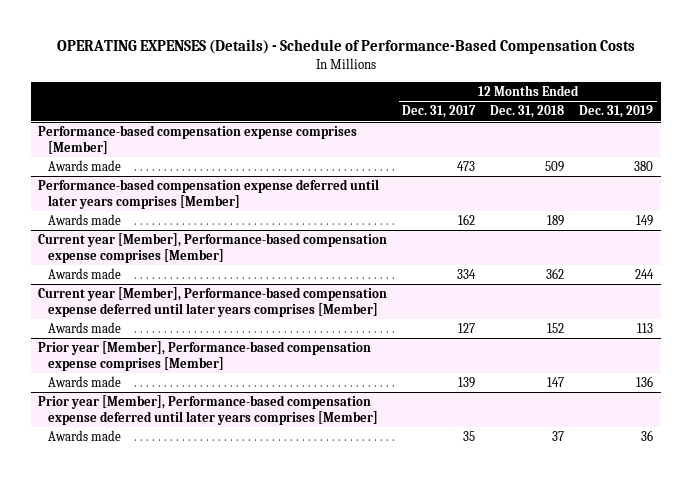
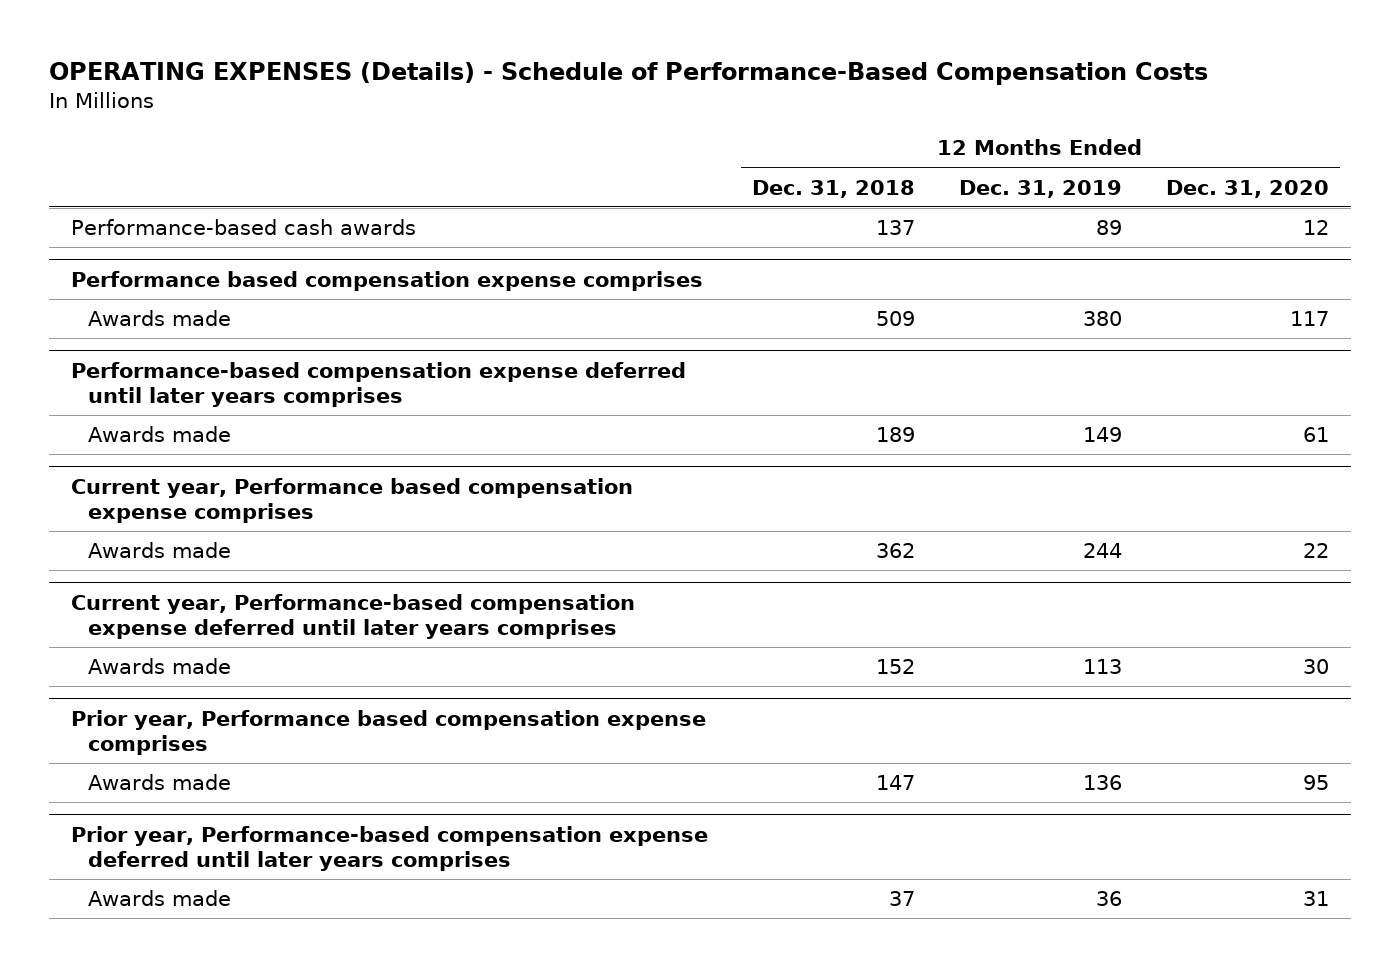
[402,105,477,119] Dec. 31, 2017 -> none
none -> [1165,179,1329,198] Dec. 31, 2020
none -> [70,219,416,236] Performance-based cash awards
[38,125,358,154] Performance-based compensation expense comprises [Member] -> [70,270,703,291] Performance based compensation expense comprises
[38,179,380,209] Performance-based compensation expense deferred until later years comprises [Member] -> [70,361,686,407] Performance-based compensation expense deferred until later years comprises
[38,233,388,263] Current year [Member], Performance-based compensation expense comprises [Member] -> [70,477,633,523] Current year, Performance based compensation expense comprises
[38,287,388,317] Current year [Member], Performance-based compensation expense deferred until later years comprises [Member] -> [70,593,635,639] Current year, Performance-based compensation expense deferred until later years comprises
[38,341,372,371] Prior year [Member], Performance-based compensation expense comprises [Member] -> [70,709,706,755] Prior year, Performance based compensation expense comprises
[38,395,378,425] Prior year [Member], Performance-based compensation expense deferred until later years comprises [Member] -> [70,825,708,871] Prior year, Performance-based compensation expense deferred until later years comprises

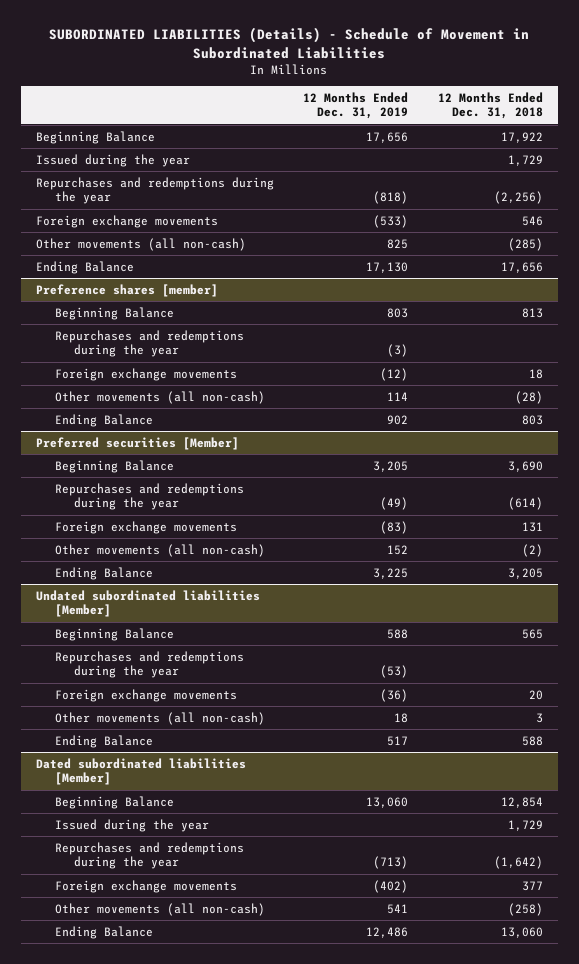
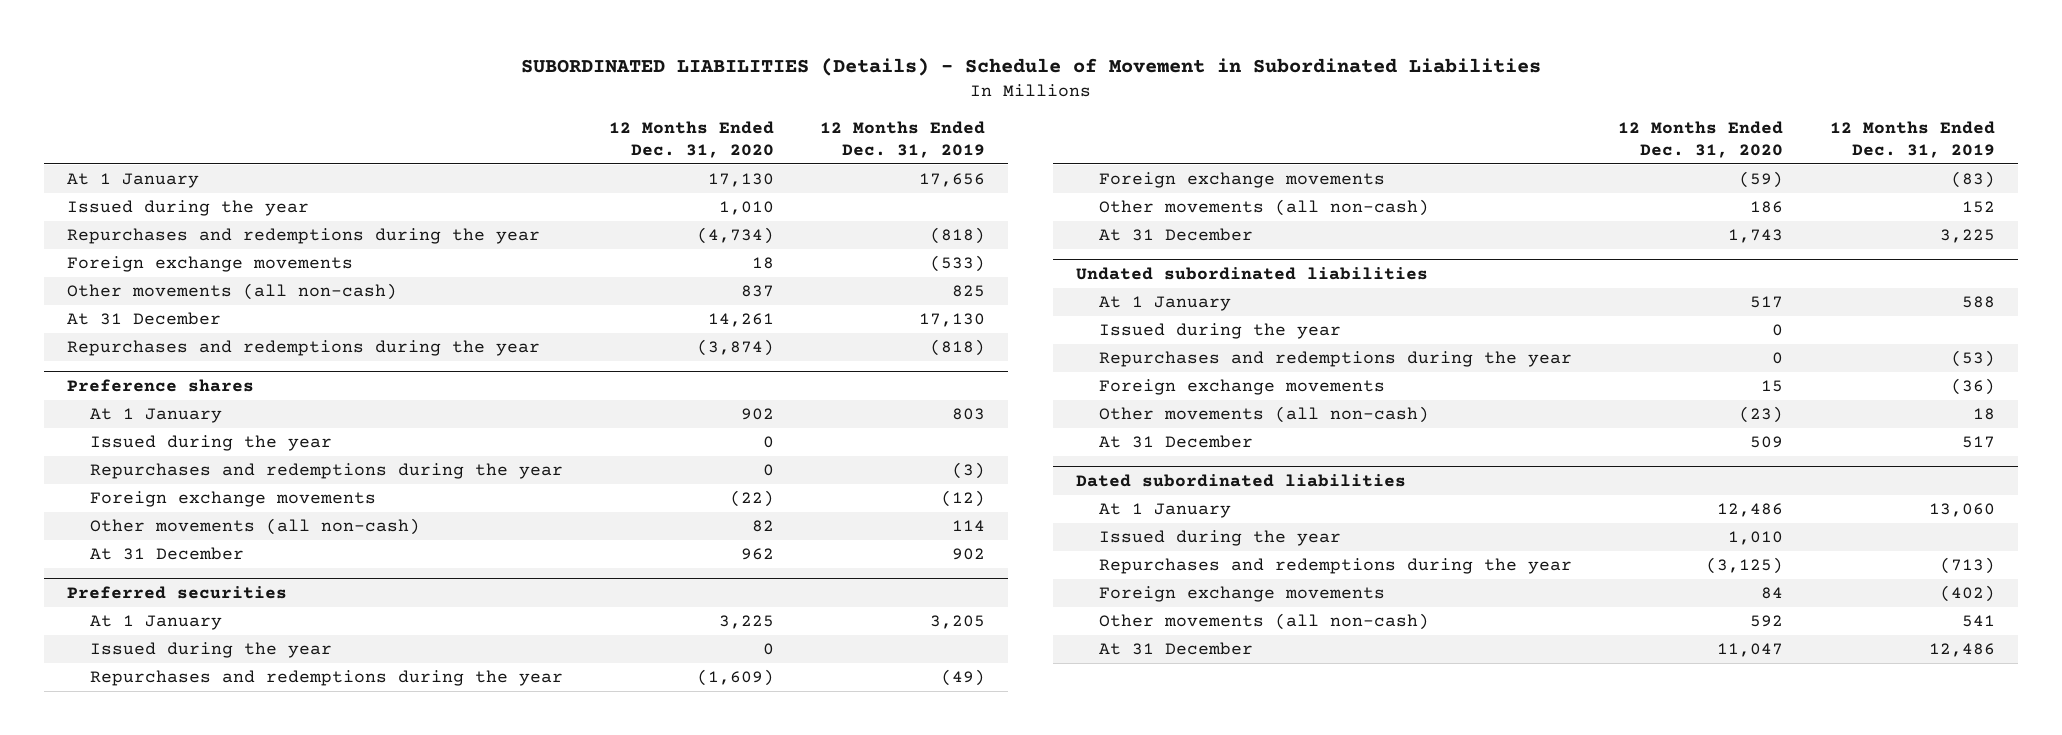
[437,91,543,120] 12 Months Ended Dec. 31, 2018 -> none
none -> [609,121,775,158] 12 Months Ended Dec. 31, 2020
[35,130,155,144] Beginning Balance -> [66,173,199,189] At 1 January
[35,260,134,274] Ending Balance -> [66,312,221,326] At 31 December
none -> [66,340,540,357] Repurchases and redemptions during the year
[35,283,218,297] Preference shares [member] -> [66,379,254,393] Preference shares
[54,306,174,320] Beginning Balance -> [89,408,222,424] At 1 January
none -> [89,435,332,452] Issued during the year
[54,413,153,427] Ending Balance -> [89,547,244,561] At 31 December
[35,436,239,450] Preferred securities [Member] -> [66,586,287,600] Preferred securities
[54,459,174,473] Beginning Balance -> [89,615,222,631] At 1 January
none -> [89,642,332,659] Issued during the year
[54,566,153,580] Ending Balance -> [1099,228,1254,242] At 31 December
[35,589,260,618] Undated subordinated liabilities [Member] -> [1076,267,1429,281] Undated subordinated liabilities
[54,627,174,641] Beginning Balance -> [1099,296,1232,312] At 1 January
none -> [1099,323,1342,340] Issued during the year
[54,734,153,748] Ending Balance -> [1099,435,1254,449] At 31 December
[35,757,246,786] Dated subordinated liabilities [Member] -> [1076,474,1407,488] Dated subordinated liabilities
[54,795,174,809] Beginning Balance -> [1099,503,1232,519] At 1 January
[54,925,153,939] Ending Balance -> [1099,642,1254,656] At 31 December

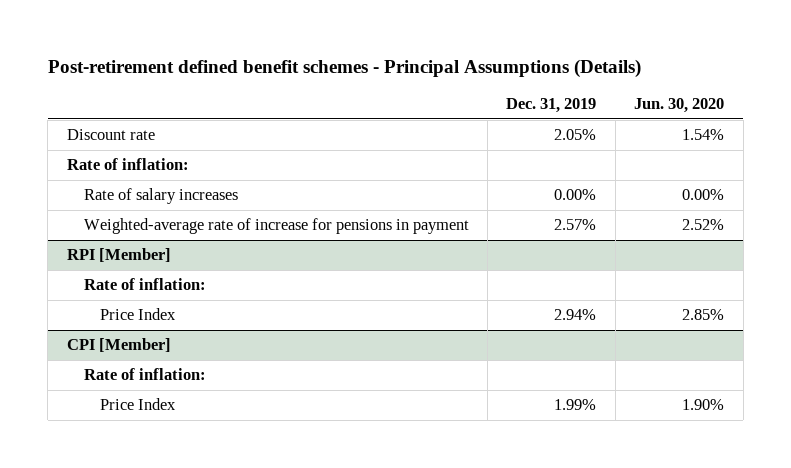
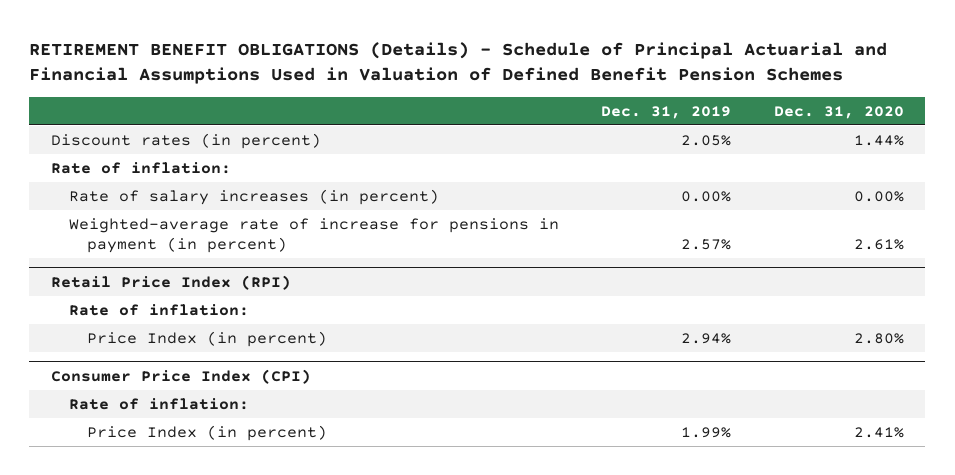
[47,58,641,78] Post-retirement defined benefit schemes - Principal Assumptions (Details) -> [29,41,888,85] RETIREMENT BENEFIT OBLIGATIONS (Details) - Schedule of Principal Actuarial and Financial Assumptions Used in Valuation of Defined Benefit Pension Schemes
[634,98,725,114] Jun. 30, 2020 -> none
none -> [774,105,905,119] Dec. 31, 2020
[66,129,155,141] Discount rate -> [50,132,321,149] Discount rates (in percent)
[83,188,238,205] Rate of salary increases -> [68,188,439,205] Rate of salary increases (in percent)
[83,218,469,235] Weighted-average rate of increase for pensions in payment -> [68,217,559,253] Weighted-average rate of increase for pensions in payment (in percent)
[66,248,171,263] RPI [Member] -> [50,274,291,290] Retail Price Index (RPI)
[100,308,177,321] Price Index -> [86,330,327,347] Price Index (in percent)
[66,338,171,353] CPI [Member] -> [50,368,311,384] Consumer Price Index (CPI)
[100,398,177,411] Price Index -> [86,424,327,441] Price Index (in percent)

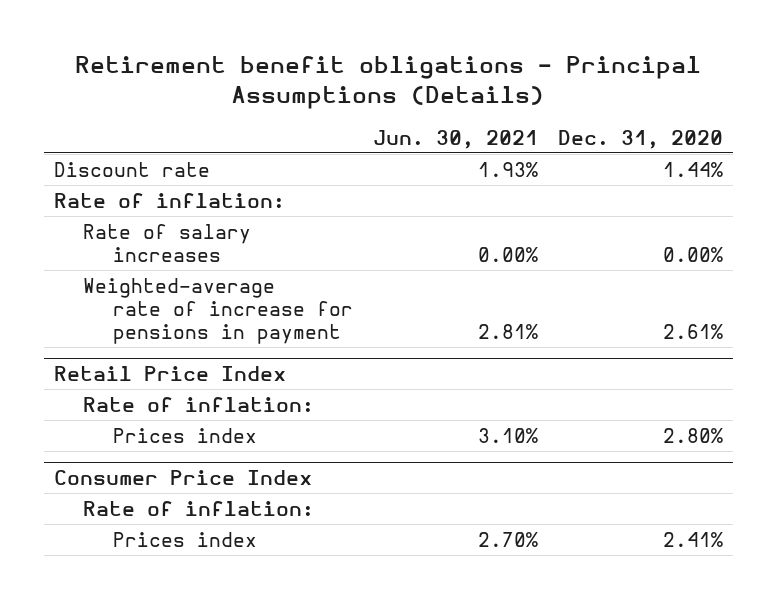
[29,41,888,85] RETIREMENT BENEFIT OBLIGATIONS (Details) - Schedule of Principal Actuarial and Financial Assumptions Used in Valuation of Defined Benefit Pension Schemes -> [75,56,702,110] Retirement benefit obligations - Principal Assumptions (Details)
[601,105,732,119] Dec. 31, 2019 -> none
none -> [372,129,538,149] Jun. 30, 2021
[50,132,321,149] Discount rates (in percent) -> [53,161,210,177] Discount rate
[68,188,439,205] Rate of salary increases (in percent) -> [83,223,252,262] Rate of salary increases
[68,217,559,253] Weighted-average rate of increase for pensions in payment (in percent) -> [83,277,353,344] Weighted-average rate of increase for pensions in payment
[50,274,291,290] Retail Price Index (RPI) -> [53,366,286,382] Retail Price Index
[86,330,327,347] Price Index (in percent) -> [112,427,257,443] Prices index
[50,368,311,384] Consumer Price Index (CPI) -> [53,470,312,486] Consumer Price Index
[86,424,327,441] Price Index (in percent) -> [112,531,257,547] Prices index

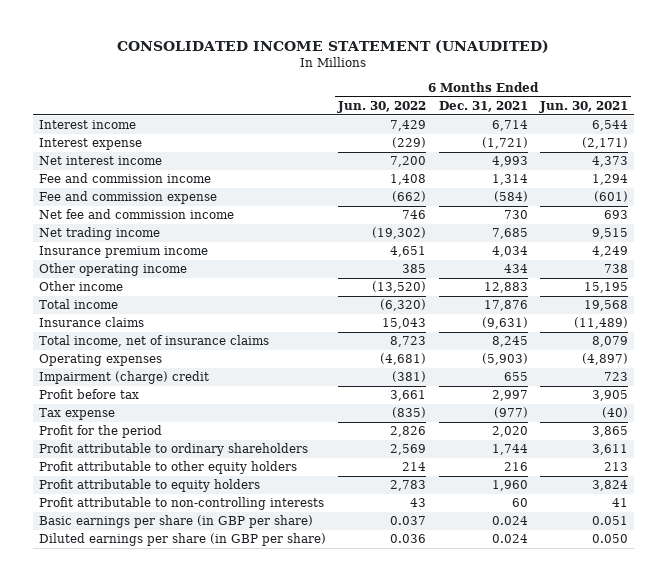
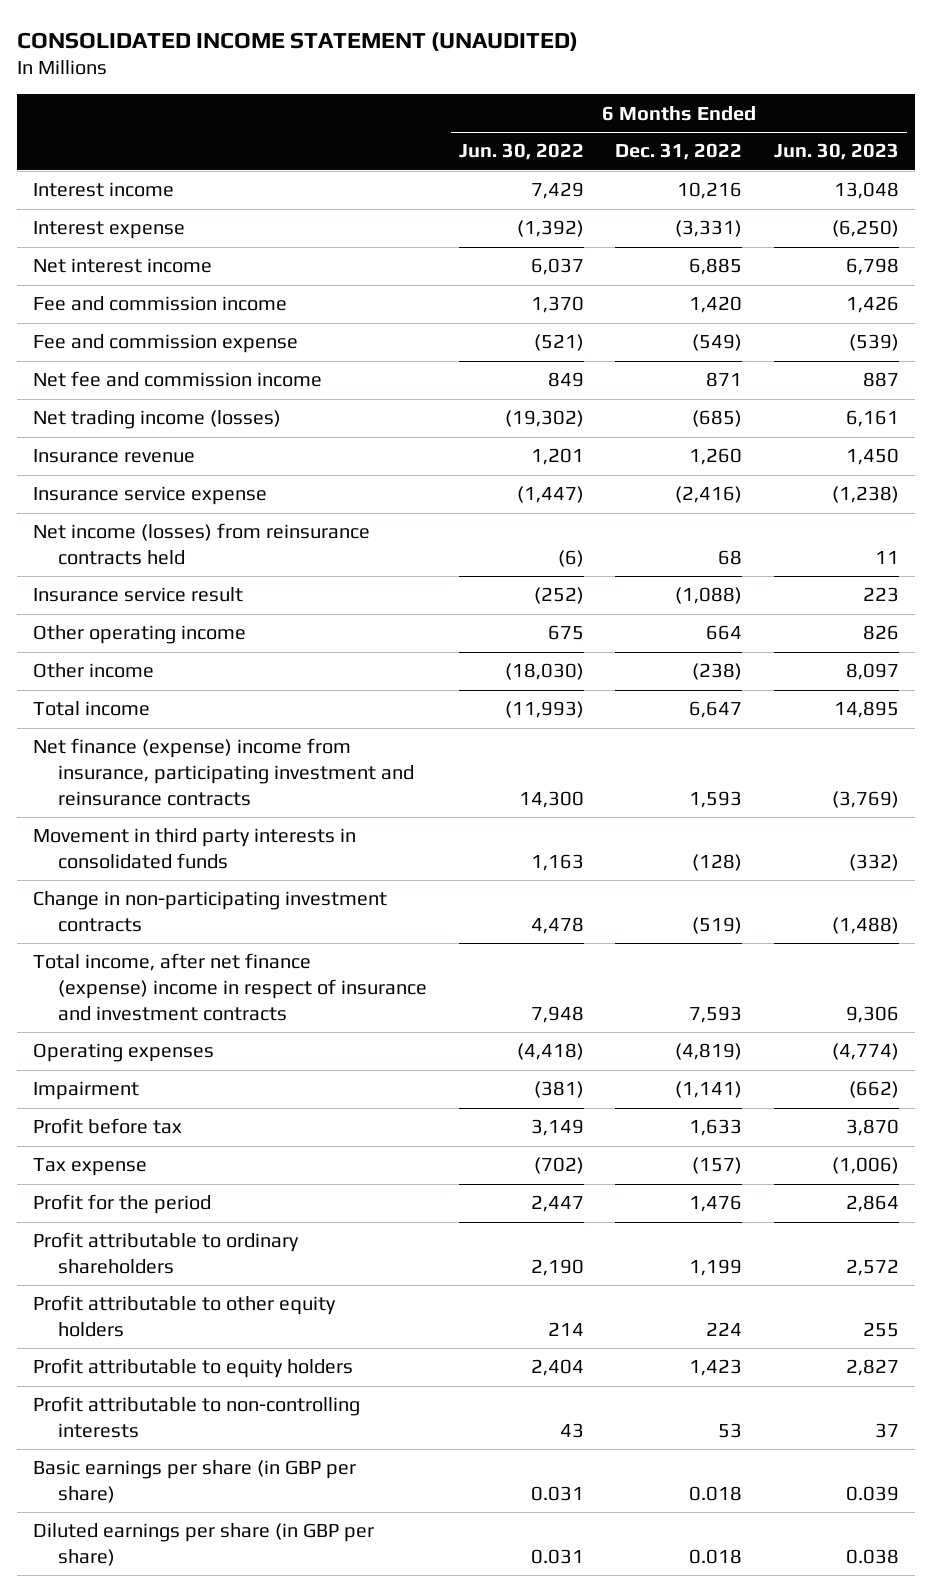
[438,100,528,112] Dec. 31, 2021 -> none
[538,100,628,113] Jun. 30, 2021 -> none
none -> [615,143,743,161] Dec. 31, 2022
none -> [773,143,899,161] Jun. 30, 2023
[38,246,208,259] Insurance premium income -> none
[38,317,144,328] Insurance claims -> none
[392,137,427,149] (229) -> [516,220,584,238] (1,392)
[390,156,427,168] 7,200 -> [530,258,584,276] 6,037
[390,174,427,186] 1,408 -> [530,296,584,314] 1,370
[392,191,427,203] (662) -> [533,334,584,352] (521)
[402,210,427,220] 746 -> [547,372,584,388] 849
[38,227,160,241] Net trading income -> [32,410,281,430] Net trading income (losses)
none -> [32,449,195,464] Insurance revenue
none -> [32,486,267,506] Insurance service expense
none -> [32,523,370,566] Net income (losses) from reinsurance contracts held
none -> [32,587,243,603] Insurance service result
[402,264,427,274] 385 -> [547,625,584,641] 675
[372,281,427,294] (13,520) -> [504,663,584,681] (18,030)
[380,299,427,312] (6,320) -> [504,701,584,719] (11,993)
none -> [32,738,415,806] Net finance (expense) income from insurance, participating investment and reinsurance contracts
none -> [32,828,356,870] Movement in third party interests in consolidated funds
none -> [32,891,387,933] Change in non-participating investment contracts
[38,335,269,348] Total income, net of insurance claims -> [32,953,428,1021] Total income, after net finance (expense) income in respect of insurance and investment contracts
[390,336,427,348] 8,723 -> [530,1005,584,1023] 7,948
[380,353,427,366] (4,681) -> [516,1043,584,1061] (4,418)
[38,371,209,385] Impairment (charge) credit -> [32,1081,139,1101] Impairment
[390,390,427,402] 3,661 -> [530,1119,584,1137] 3,149
[392,407,427,419] (835) -> [533,1157,584,1175] (702)
[390,426,427,438] 2,826 -> [530,1195,584,1213] 2,447
[390,444,427,456] 2,569 -> [530,1259,584,1277] 2,190
[390,480,427,492] 2,783 -> [530,1359,584,1377] 2,404
[390,516,427,526] 0.037 -> [530,1486,584,1502] 0.031
[390,534,427,544] 0.036 -> [530,1549,584,1565] 0.031

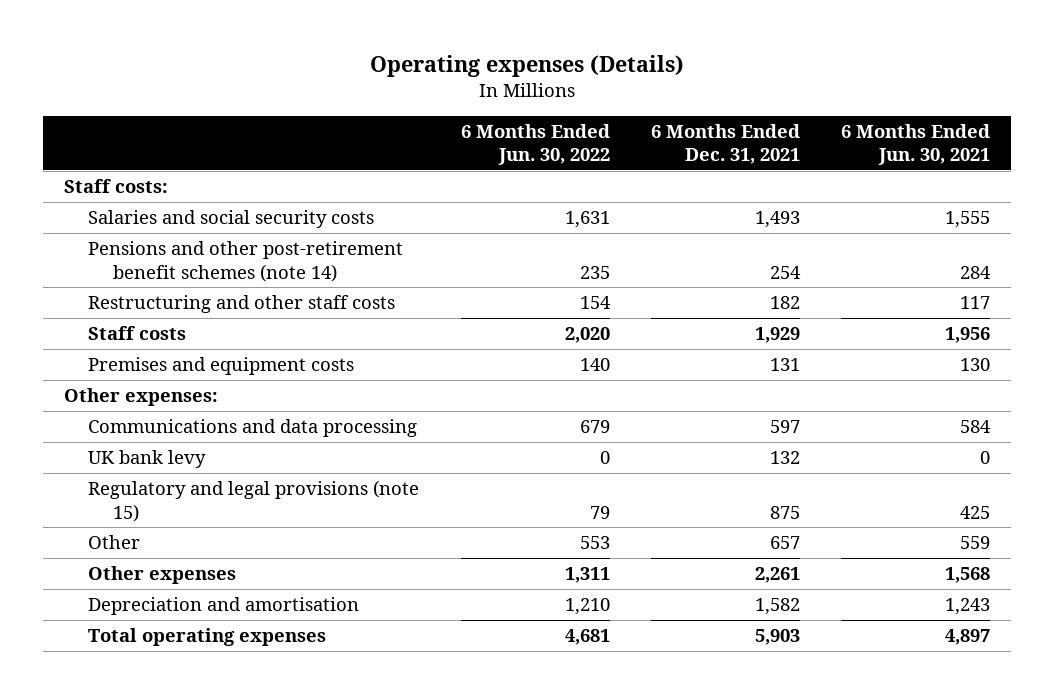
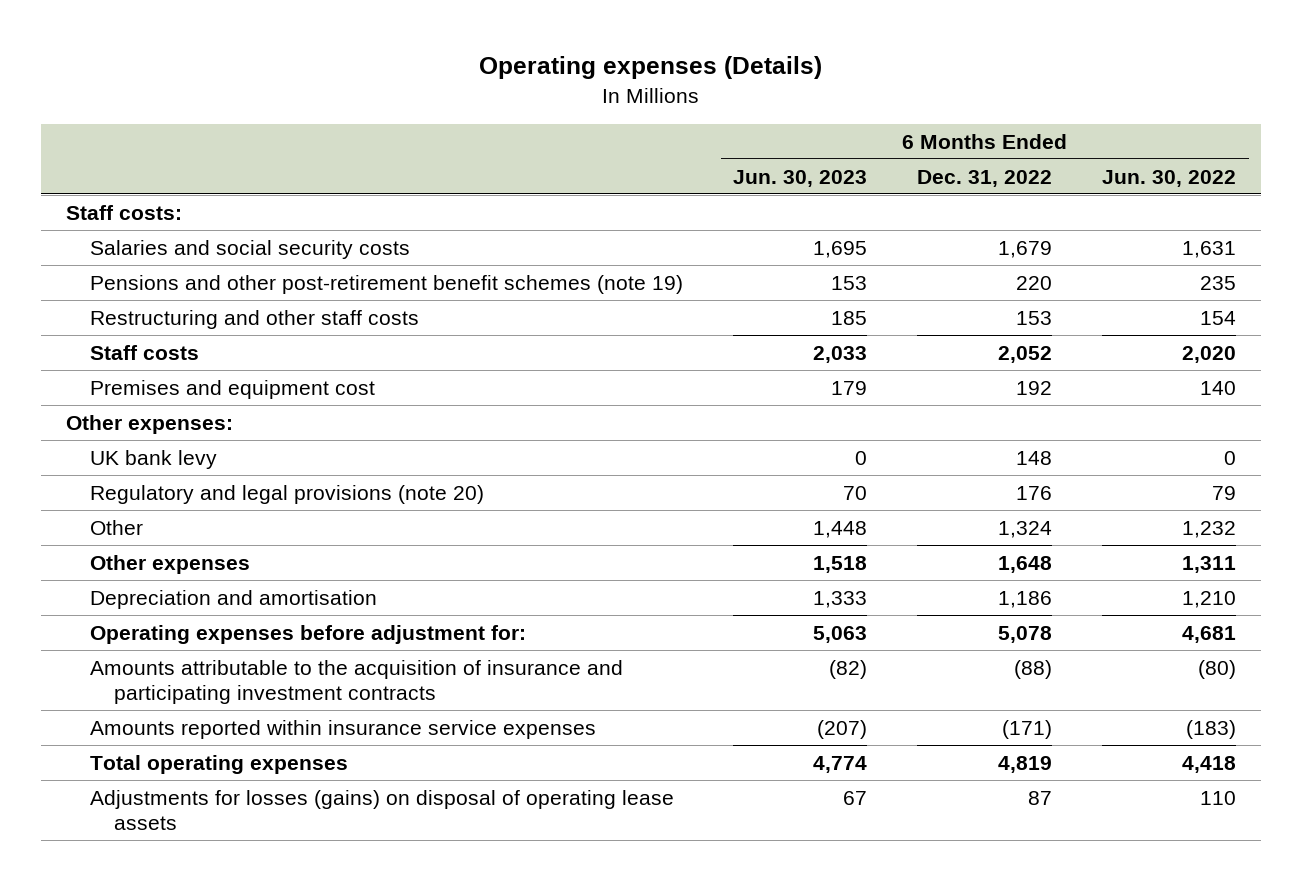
[650,123,800,165] 6 Months Ended Dec. 31, 2021 -> none
[841,123,991,166] 6 Months Ended Jun. 30, 2021 -> none
none -> [733,169,868,187] Jun. 30, 2023
none -> [917,169,1053,187] Dec. 31, 2022
[88,240,404,282] Pensions and other post-retirement benefit schemes (note 14) -> [90,274,684,294] Pensions and other post-retirement benefit schemes (note 19)
[88,356,355,375] Premises and equipment costs -> [90,379,376,399] Premises and equipment cost
[88,418,418,437] Communications and data processing -> none
[88,479,420,522] Regulatory and legal provisions (note 15) -> [90,484,485,504] Regulatory and legal provisions (note 20)
[579,535,610,549] 553 -> [1182,520,1237,538] 1,232
none -> [90,624,527,644] Operating expenses before adjustment for:
none -> [90,659,624,704] Amounts attributable to the acquisition of insurance and participating investment contracts
none -> [90,719,597,739] Amounts reported within insurance service expenses
[564,628,610,645] 4,681 -> [1182,755,1237,773] 4,418
none -> [90,789,675,830] Adjustments for losses (gains) on disposal of operating lease assets

